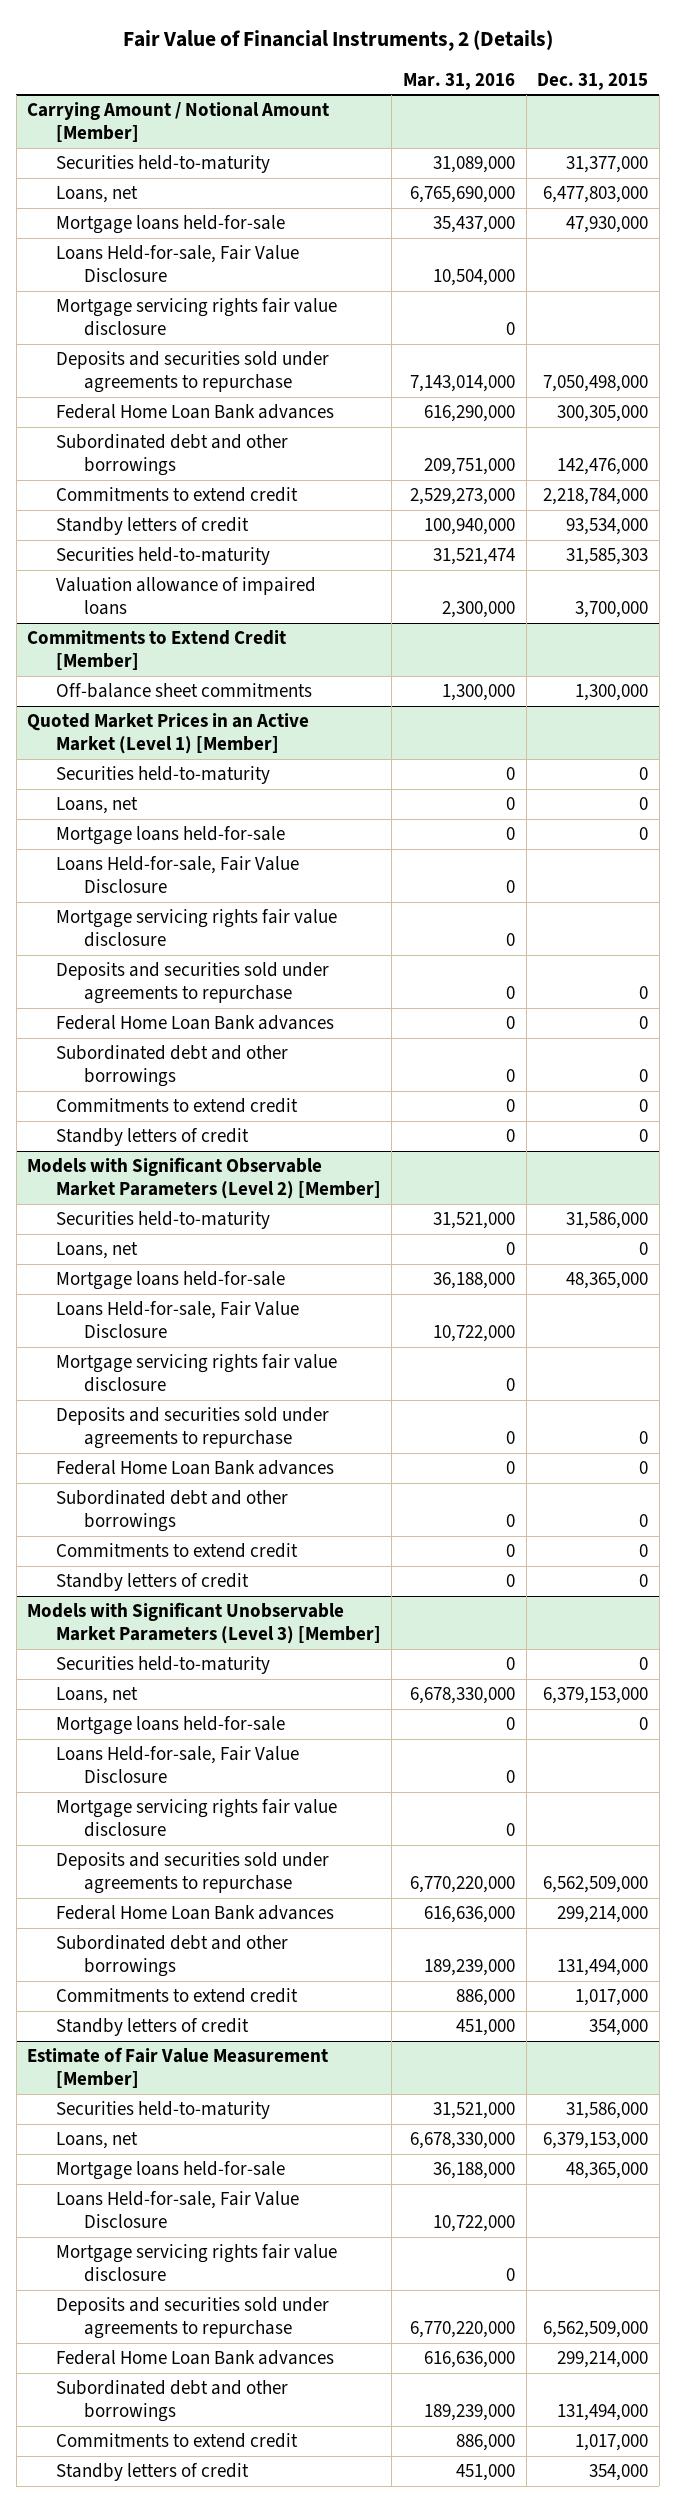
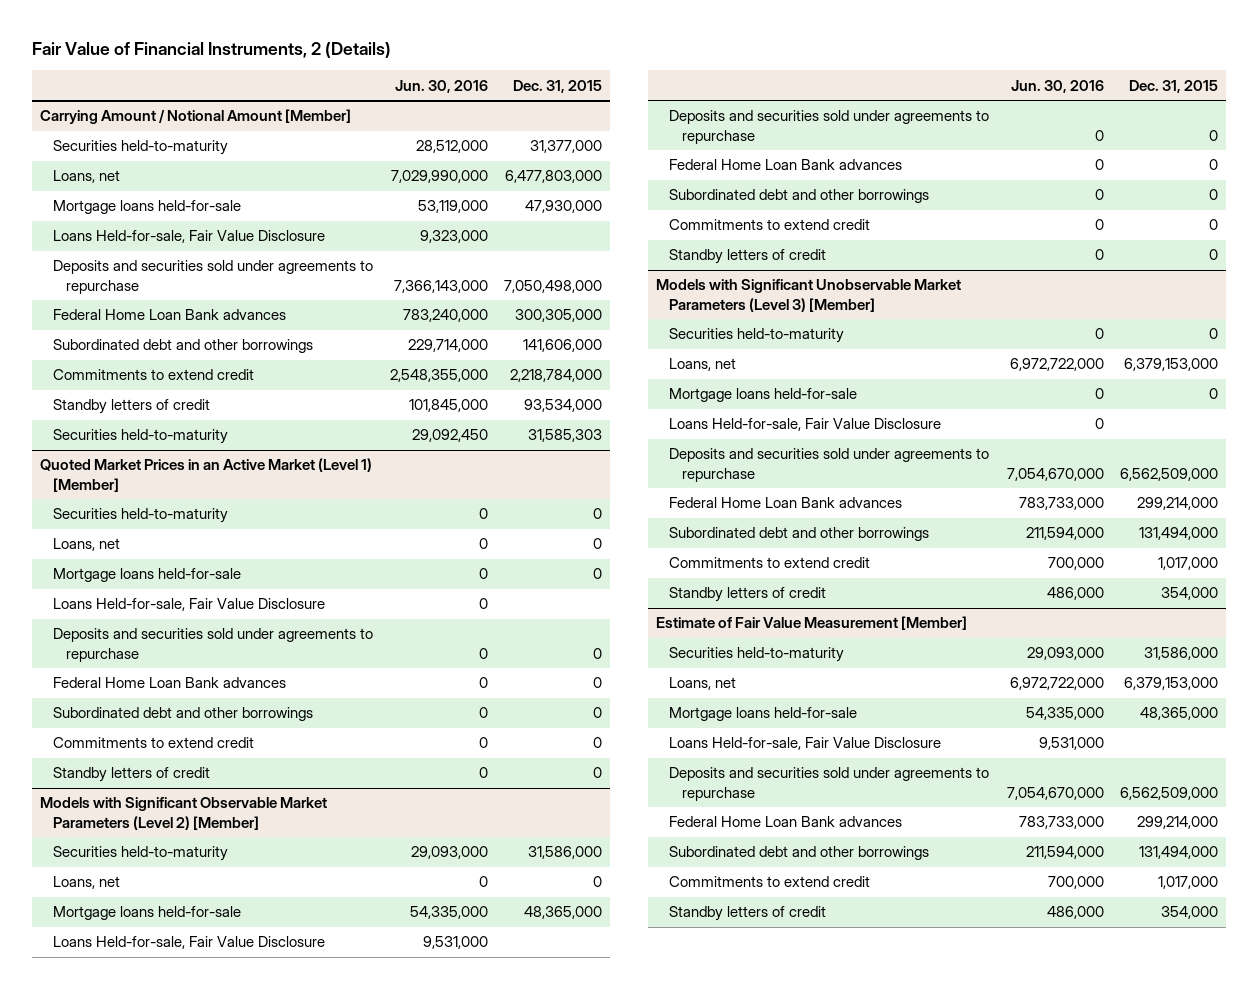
[402,72,515,90] Mar. 31, 2016 -> none
none -> [394,79,488,93] Jun. 30, 2016
[55,298,337,337] Mortgage servicing rights fair value disclosure -> none
[557,458,649,476] 142,476,000 -> [523,339,603,353] 141,606,000
[55,577,316,616] Valuation allowance of impaired loans -> none
[27,630,287,671] Commitments to Extend Credit [Member] -> none
[55,683,312,699] Off-balance sheet commitments -> none
[55,909,337,948] Mortgage servicing rights fair value disclosure -> none
[55,1354,337,1393] Mortgage servicing rights fair value disclosure -> none
[55,1799,337,1838] Mortgage servicing rights fair value disclosure -> none
[55,2244,337,2283] Mortgage servicing rights fair value disclosure -> none

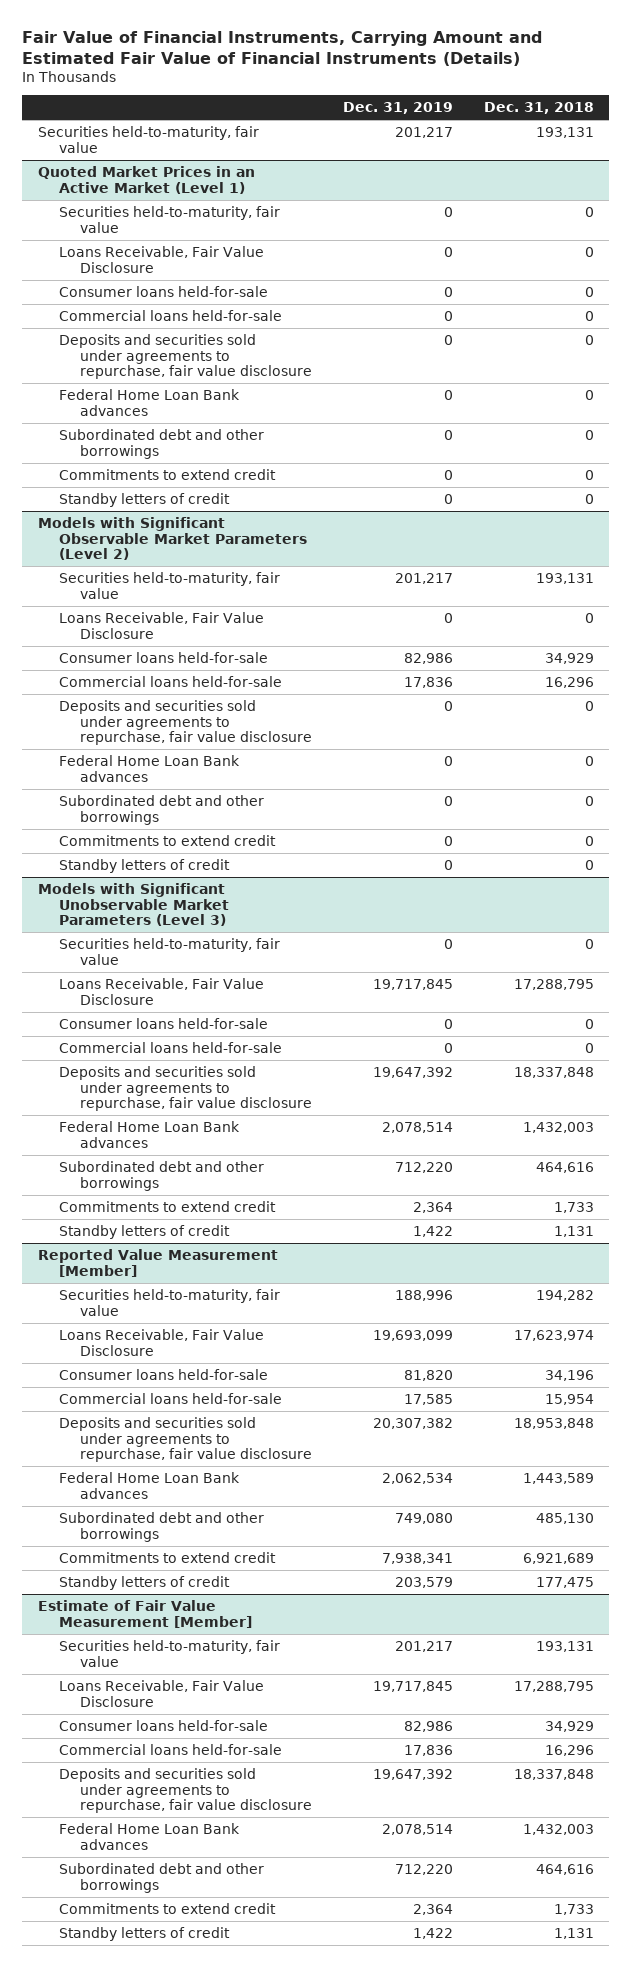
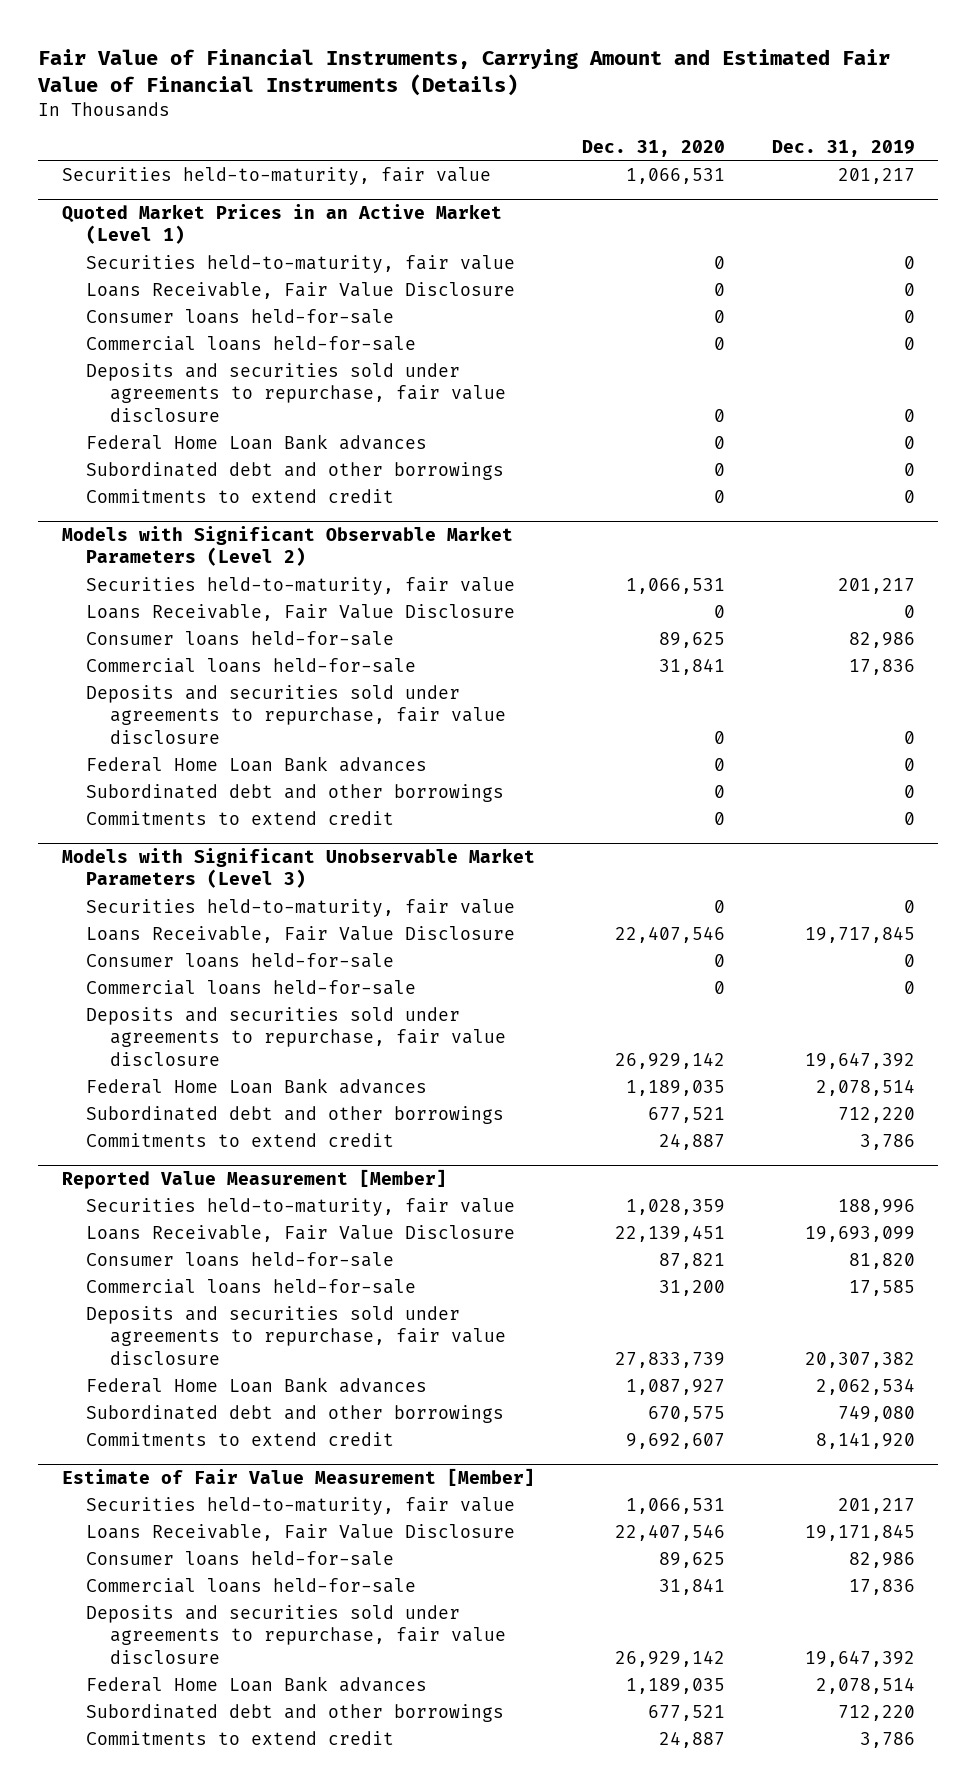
[483,101,594,114] Dec. 31, 2018 -> none
none -> [581,139,725,157] Dec. 31, 2020
[58,492,230,507] Standby letters of credit -> none
[58,858,230,873] Standby letters of credit -> none
[58,1224,230,1239] Standby letters of credit -> none
[412,1201,453,1213] 2,364 -> [859,1133,915,1150] 3,786
[58,1575,230,1590] Standby letters of credit -> none
[381,1552,453,1564] 7,938,341 -> [815,1431,915,1449] 8,141,920
[372,1680,453,1692] 19,717,845 -> [804,1523,915,1541] 19,171,845
[58,1926,230,1941] Standby letters of credit -> none
[412,1903,453,1915] 2,364 -> [859,1731,915,1748] 3,786

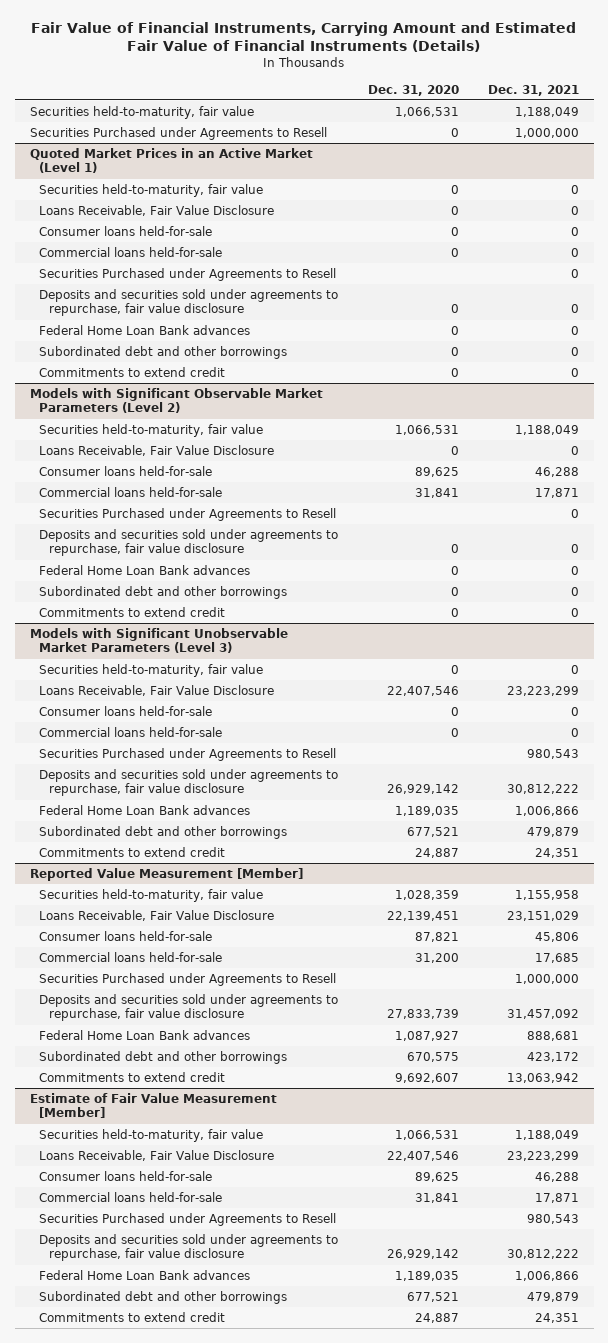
[771,139,915,157] Dec. 31, 2019 -> none
none -> [487,84,579,96] Dec. 31, 2021
none -> [29,126,327,140] Securities Purchased under Agreements to Resell
none -> [39,267,337,281] Securities Purchased under Agreements to Resell
none -> [39,507,337,521] Securities Purchased under Agreements to Resell
none -> [39,747,337,761] Securities Purchased under Agreements to Resell
none -> [39,972,337,986] Securities Purchased under Agreements to Resell
none -> [39,1212,337,1226] Securities Purchased under Agreements to Resell

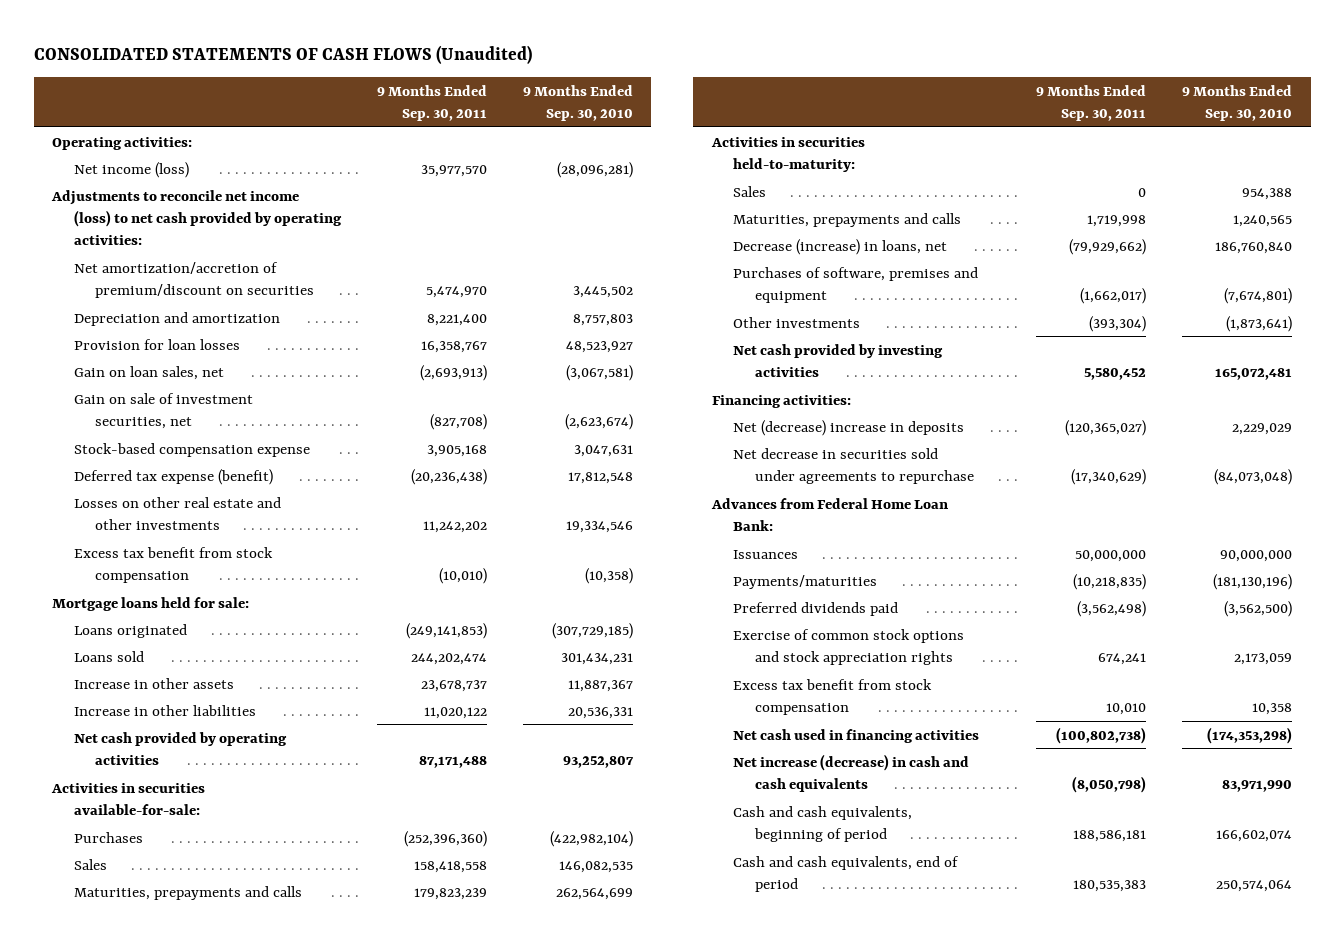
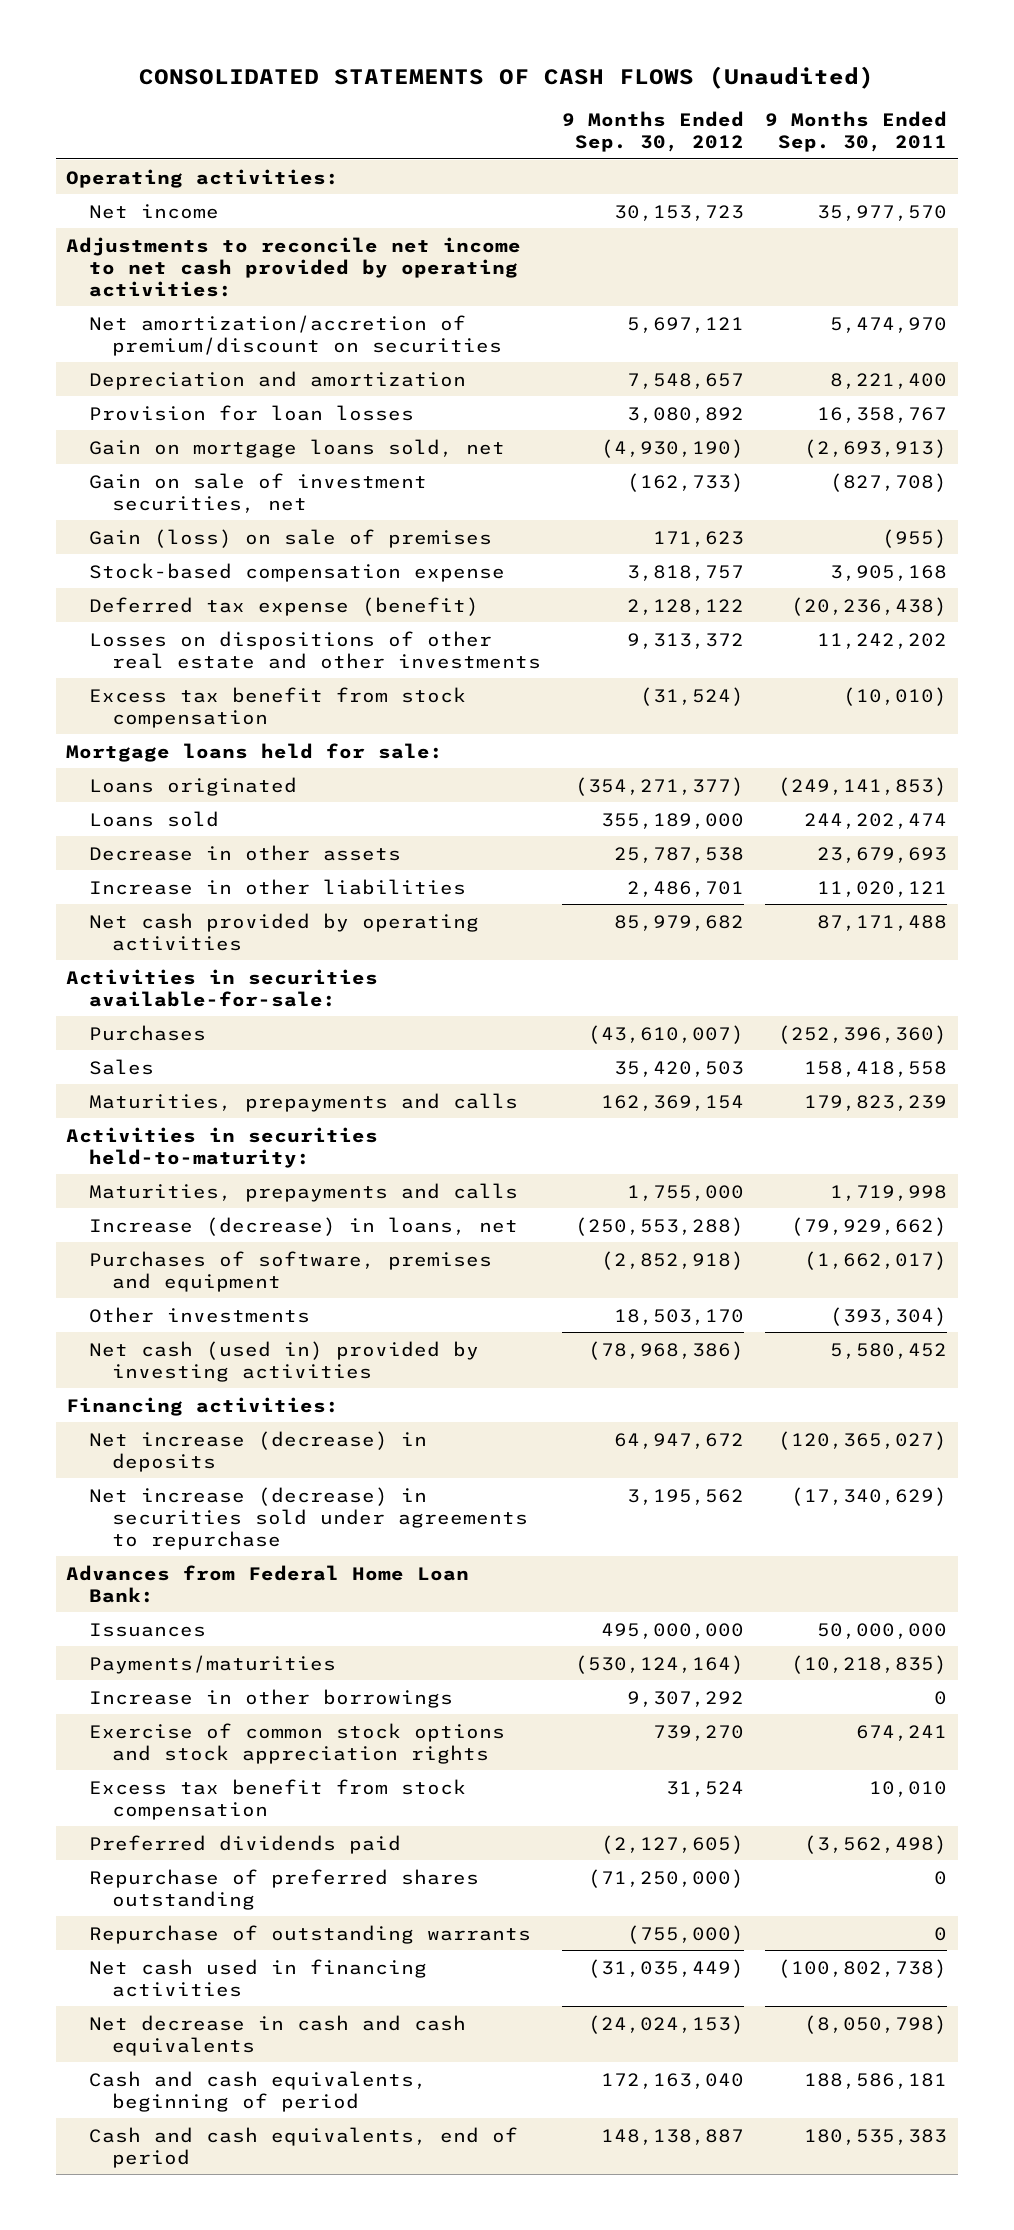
[522,84,633,122] 9 Months Ended Sep. 30, 2010 -> none
none -> [562,110,745,152] 9 Months Ended Sep. 30, 2012
[73,161,189,178] Net income (loss) -> [89,203,220,219] Net income
[50,189,342,245] Adjustments to reconcile net income (loss) to net cash provided by operating activities: -> [66,236,522,297] Adjustments to reconcile net income to net cash provided by operating activities:
[73,365,224,380] Gain on loan sales, net -> [89,438,506,458] Gain on mortgage loans sold, net
none -> [89,528,493,548] Gain (loss) on sale of premises
[73,496,281,530] Losses on other real estate and other investments -> [89,630,542,669] Losses on dispositions of other real estate and other investments
[73,677,234,689] Increase in other assets -> [89,844,402,861] Decrease in other assets
[420,679,487,692] 23,678,737 -> [817,846,948,863] 23,679,693
[423,706,487,719] 11,020,122 -> [817,880,948,897] 11,020,121
[733,185,767,197] Sales -> none
[733,238,948,255] Decrease (increase) in loans, net -> [89,1216,519,1236] Increase (decrease) in loans, net
[733,343,944,377] Net cash provided by investing activities -> [89,1340,480,1382] Net cash (used in) provided by investing activities
[733,419,965,436] Net (decrease) increase in deposits -> [89,1430,428,1472] Net increase (decrease) in deposits
[733,447,975,484] Net decrease in securities sold under agreements to repurchase -> [89,1486,529,1550] Net increase (decrease) in securities sold under agreements to repurchase
none -> [89,1688,454,1708] Increase in other borrowings
[733,601,899,616] Preferred dividends paid -> [89,1834,402,1854] Preferred dividends paid
none -> [89,1868,480,1910] Repurchase of preferred shares outstanding
none -> [89,1924,532,1944] Repurchase of outstanding warrants
[733,753,970,792] Net increase (decrease) in cash and cash equivalents -> [89,2014,467,2056] Net decrease in cash and cash equivalents

